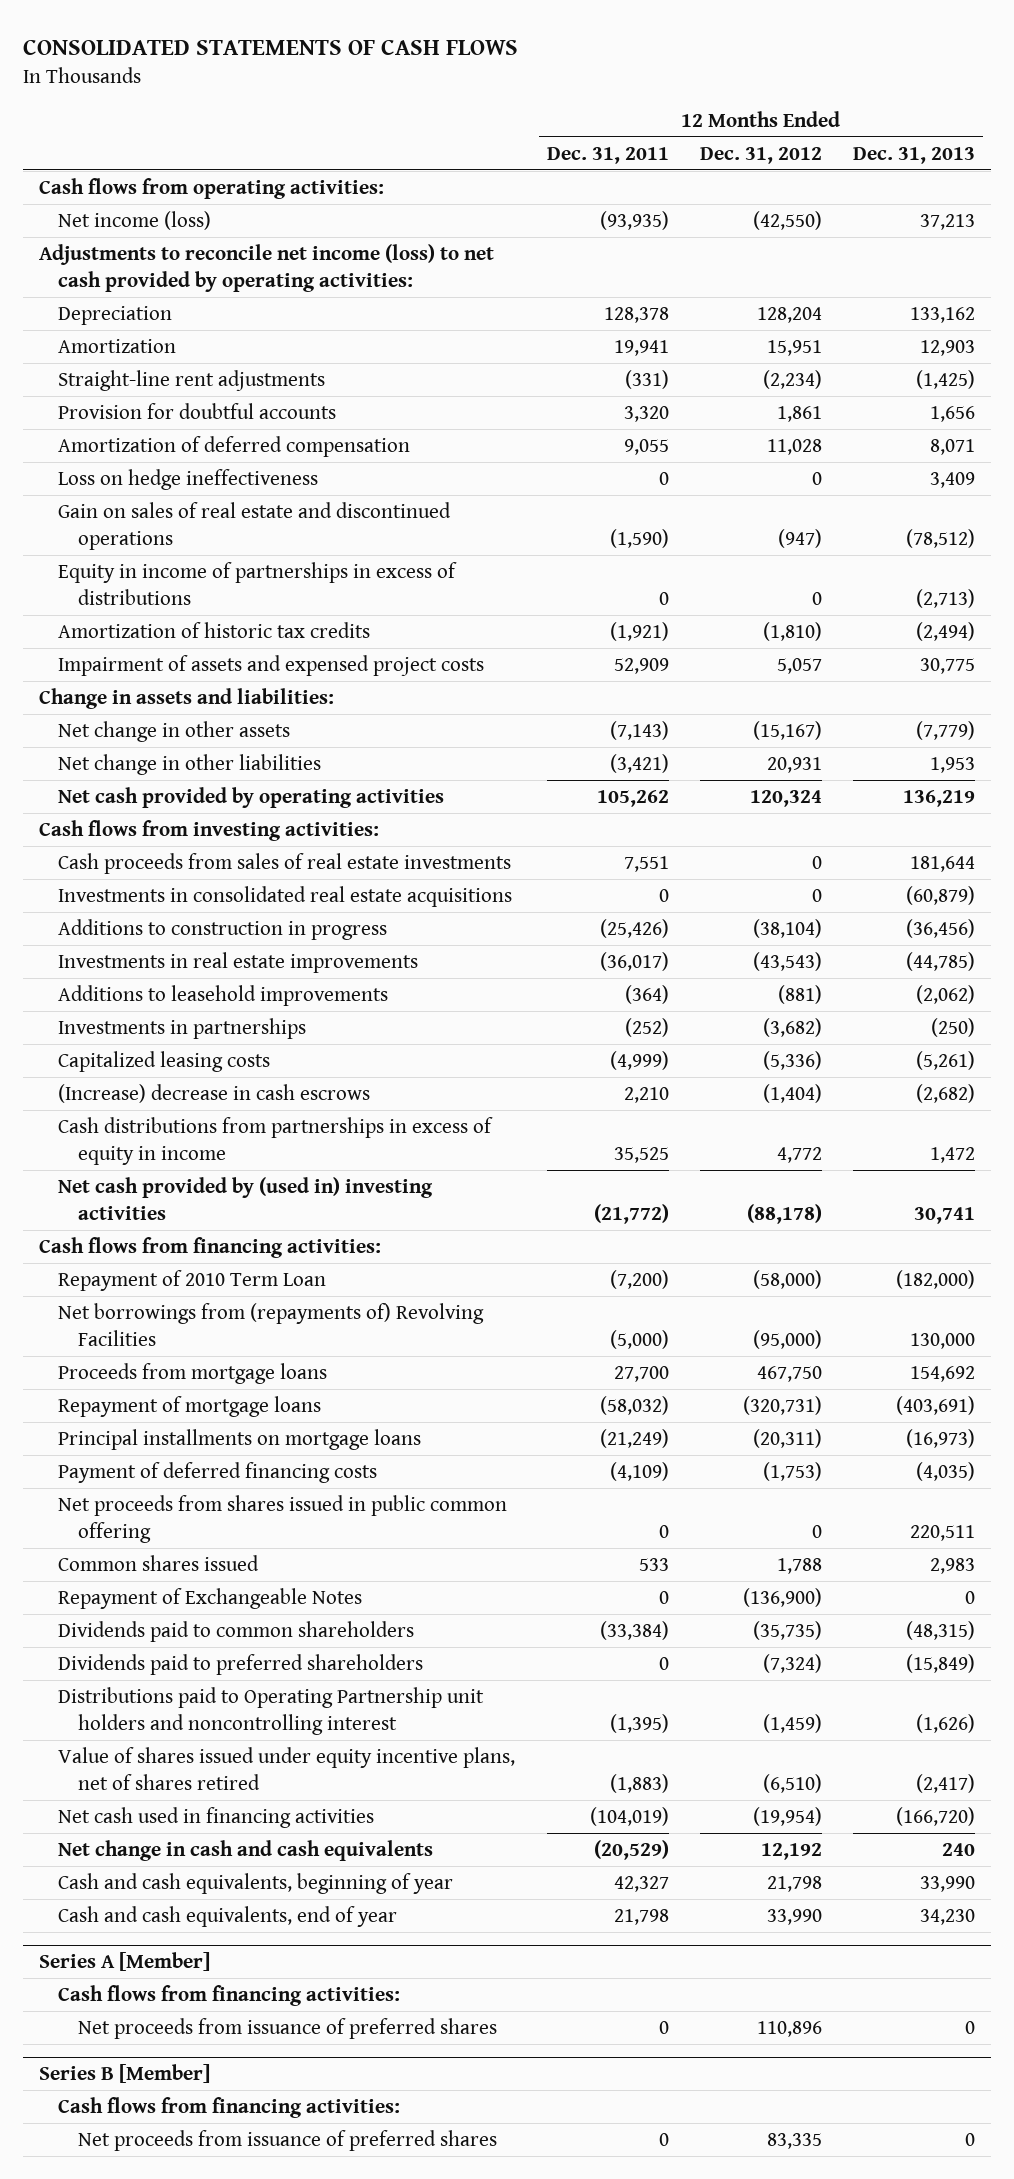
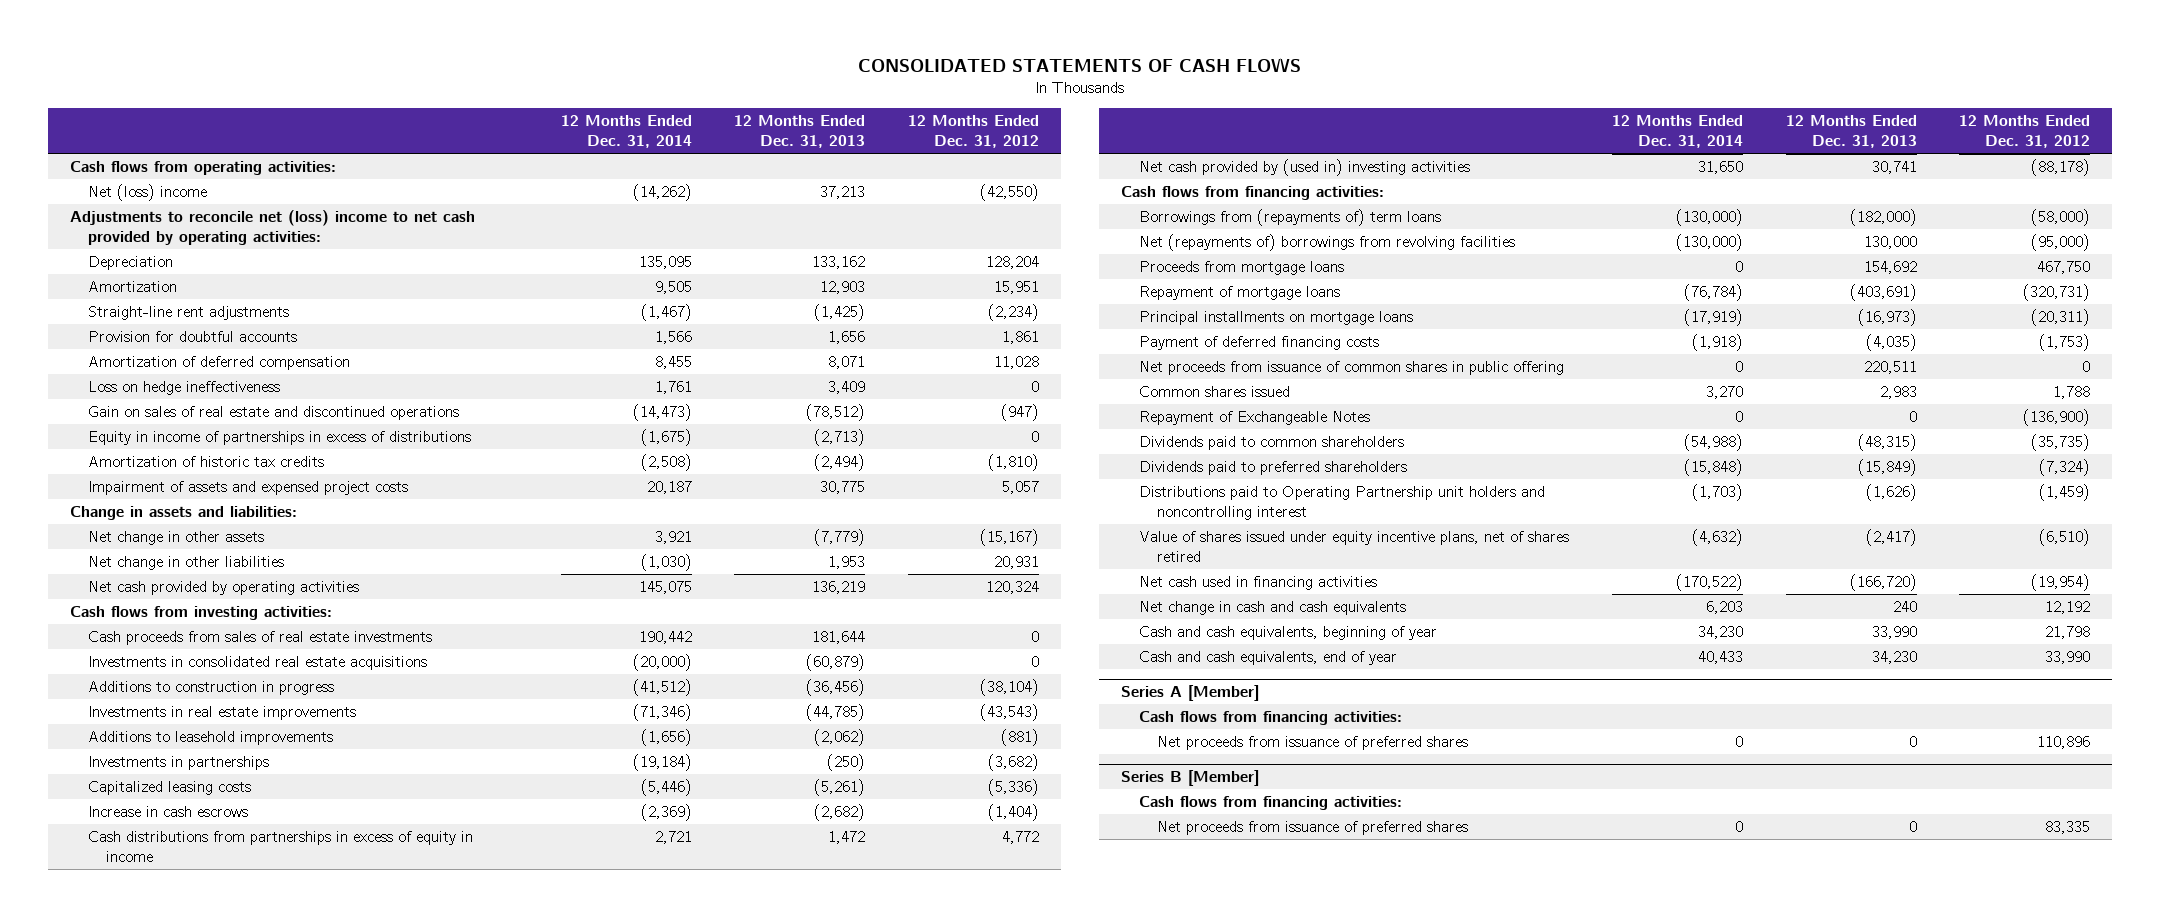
[546,146,669,164] Dec. 31, 2011 -> none
none -> [560,115,692,149] 12 Months Ended Dec. 31, 2014
[58,210,212,230] Net income (loss) -> [87,183,207,201] Net (loss) income
[38,243,494,292] Adjustments to reconcile net income (loss) to net cash provided by operating activities: -> [69,209,475,245] Adjustments to reconcile net (loss) income to net cash provided by operating activities:
[58,1083,371,1103] (Increase) decrease in cash escrows -> [87,805,248,817] Increase in cash escrows
[58,1269,327,1291] Repayment of 2010 Term Loan -> [1138,208,1441,226] Borrowings from (repayments of) term loans
[58,1302,485,1346] Net borrowings from (repayments of) Revolving Facilities -> [1138,233,1515,251] Net (repayments of) borrowings from revolving facilities
[58,1494,508,1543] Net proceeds from shares issued in public common offering -> [1138,360,1564,375] Net proceeds from issuance of common shares in public offering

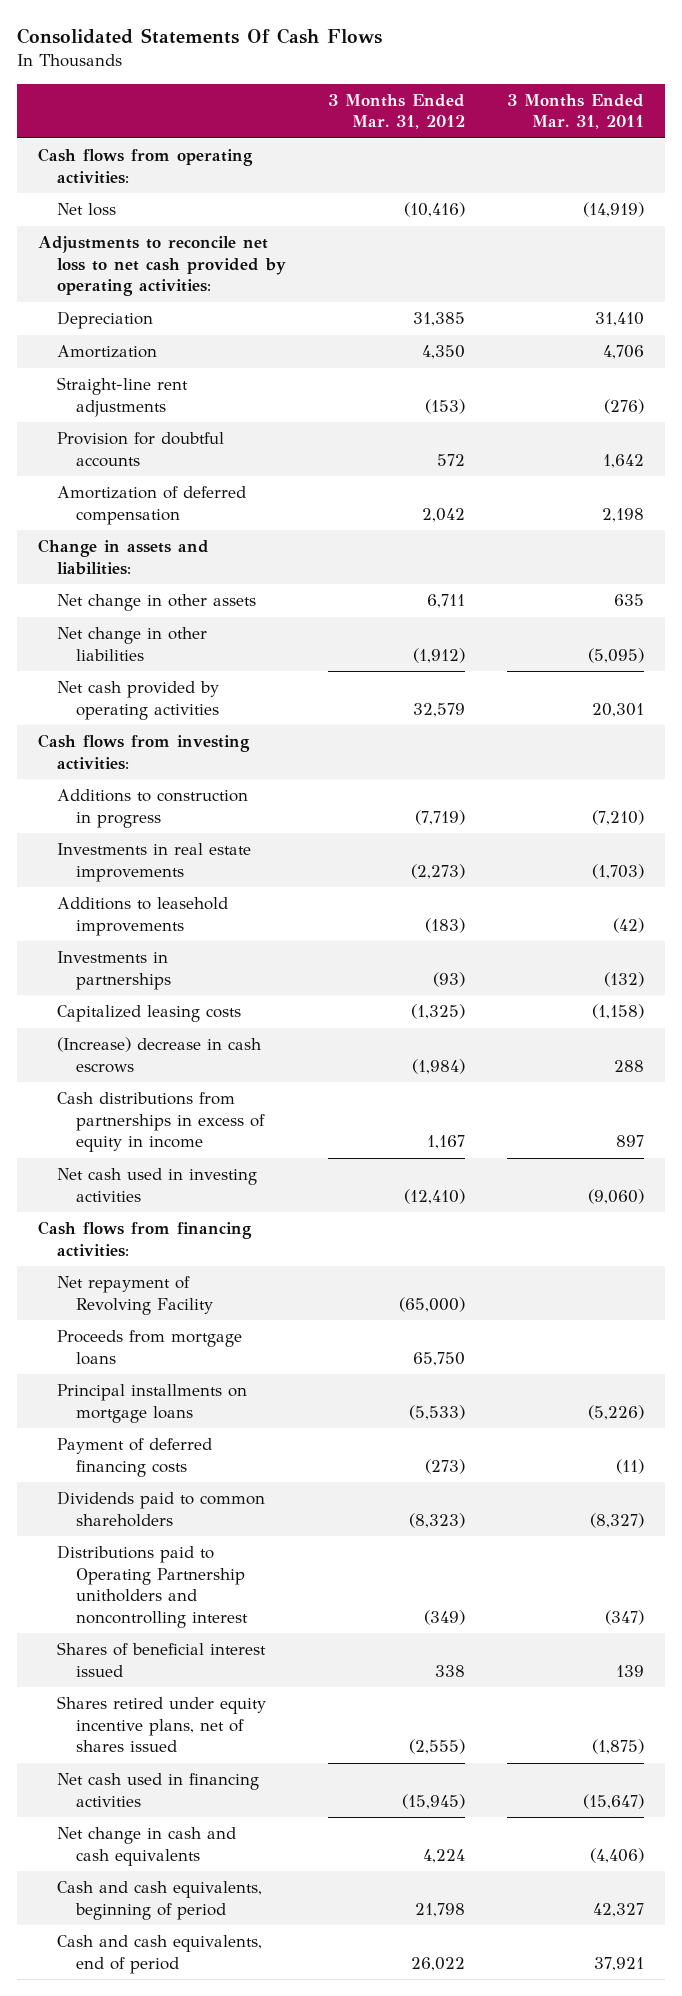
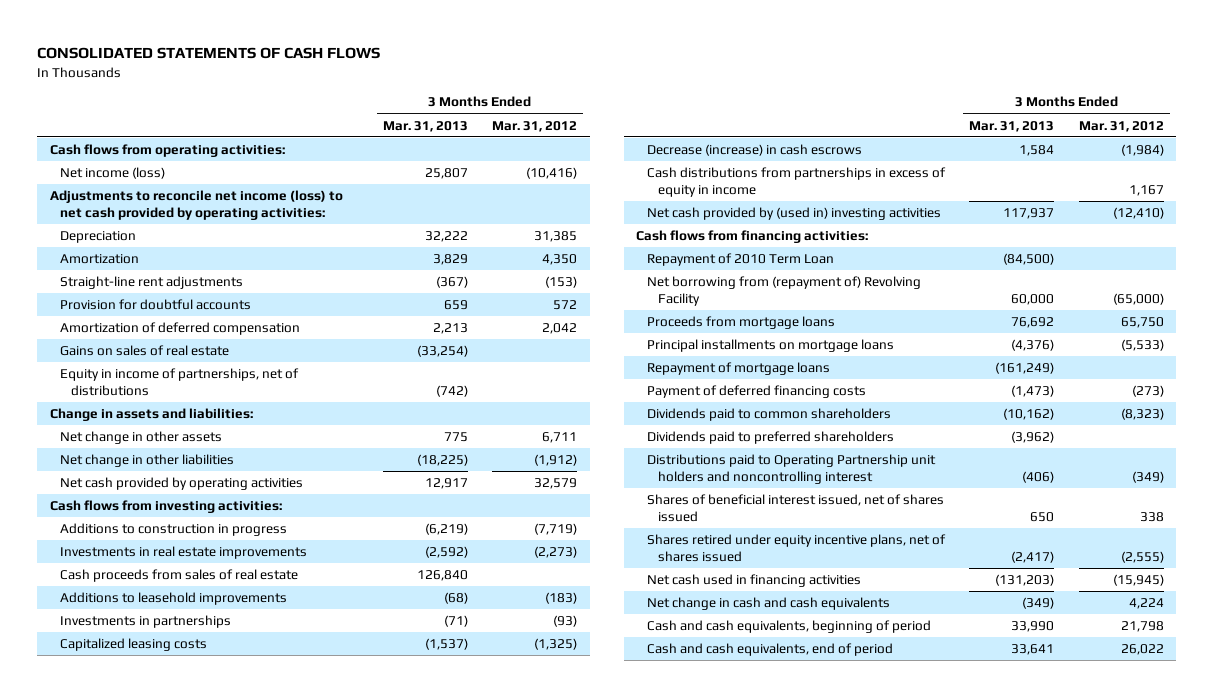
[16,28,382,45] Consolidated Statements Of Cash Flows -> [37,47,381,60] CONSOLIDATED STATEMENTS OF CASH FLOWS
[506,93,644,130] 3 Months Ended Mar. 31, 2011 -> none
none -> [382,120,468,132] Mar. 31, 2013
[56,203,116,217] Net loss -> [60,166,166,179] Net income (loss)
[37,236,286,297] Adjustments to reconcile net loss to net cash provided by operating activities: -> [49,189,343,221] Adjustments to reconcile net income (loss) to net cash provided by operating activities:
none -> [60,344,230,356] Gains on sales of real estate
none -> [60,367,300,397] Equity in income of partnerships, net of distributions
none -> [60,568,299,582] Cash proceeds from sales of real estate
[56,1037,261,1073] (Increase) decrease in cash escrows -> [646,143,862,156] Decrease (increase) in cash escrows
[56,1168,257,1202] Net cash used in investing activities -> [646,206,941,220] Net cash provided by (used in) investing activities
none -> [646,252,834,266] Repayment of 2010 Term Loan
[56,1276,213,1315] Net repayment of Revolving Facility -> [646,275,921,307] Net borrowing from (repayment of) Revolving Facility
none -> [646,361,830,375] Repayment of mortgage loans
none -> [646,430,894,444] Dividends paid to preferred shareholders
[56,1545,248,1628] Distributions paid to Operating Partnership unitholders and noncontrolling interest -> [646,453,936,485] Distributions paid to Operating Partnership unit holders and noncontrolling interest
[56,1642,266,1677] Shares of beneficial interest issued -> [646,493,944,523] Shares of beneficial interest issued, net of shares issued

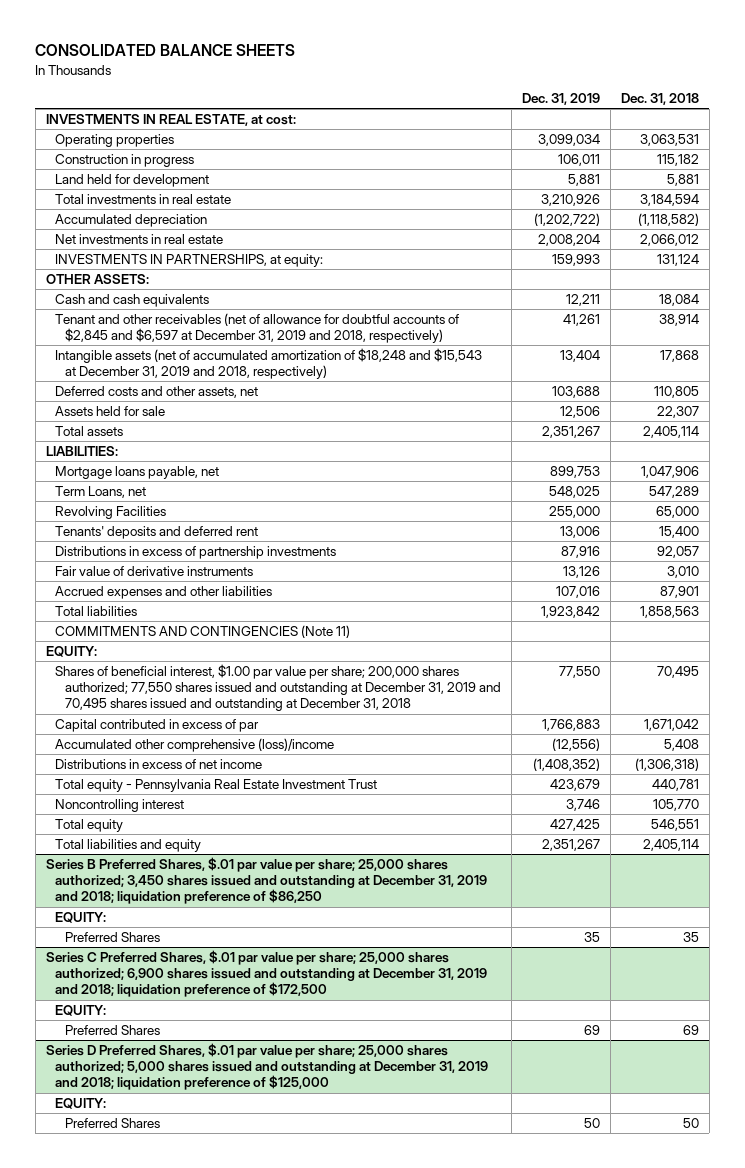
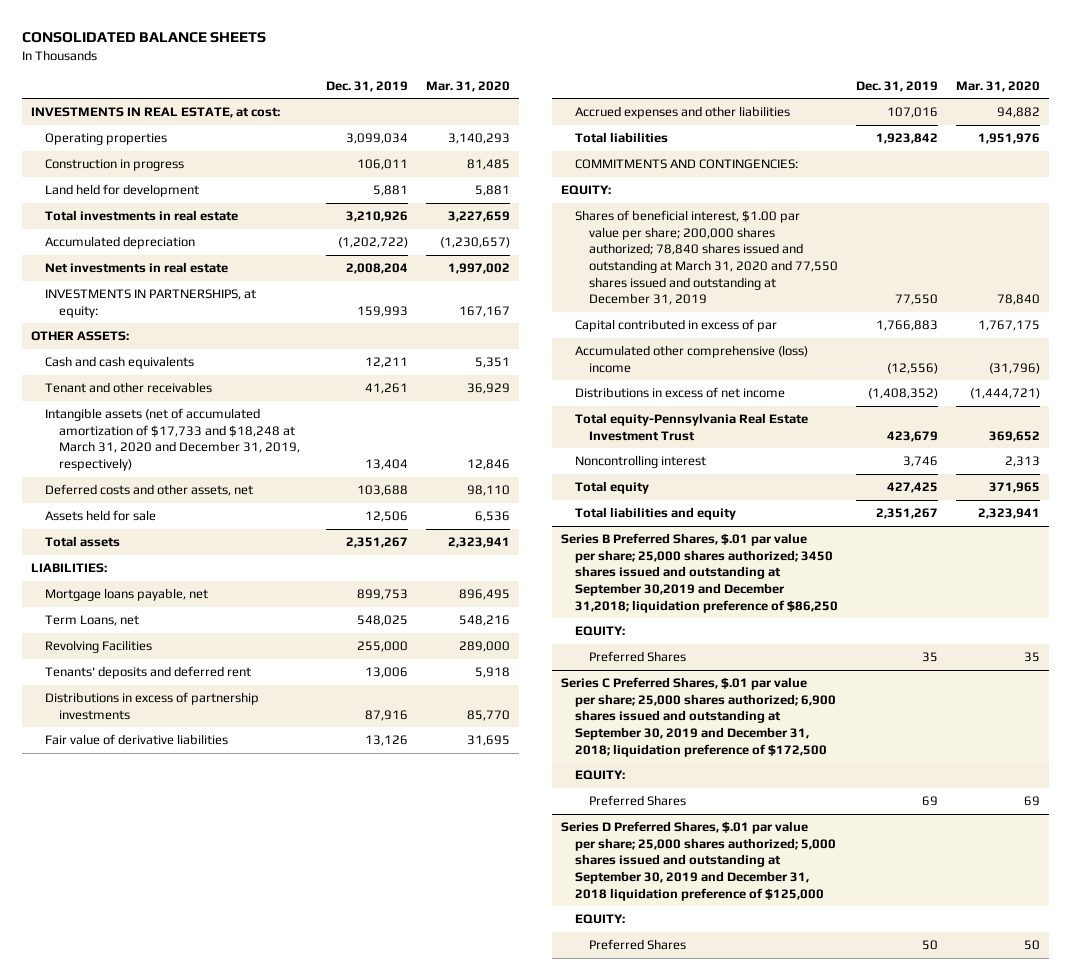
[620,93,699,106] Dec. 31, 2018 -> none
none -> [426,80,511,92] Mar. 31, 2020
[55,313,460,344] Tenant and other receivables (net of allowance for doubtful accounts of $2,845 and $6,597 at December 31, 2019 and 2018, respectively) -> [45,382,213,394] Tenant and other receivables
[55,348,483,380] Intangible assets (net of accumulated amortization of $18,248 and $15,543 at December 31, 2019 and 2018, respectively) -> [45,408,301,471] Intangible assets (net of accumulated amortization of $17,733 and $18,248 at March 31, 2020 and December 31, 2019, respectively)
[55,566,254,577] Fair value of derivative instruments -> [45,734,229,746] Fair value of derivative liabilities
[55,625,351,639] COMMITMENTS AND CONTINGENCIES (Note 11) -> [575,159,799,170] COMMITMENTS AND CONTINGENCIES:
[55,664,501,712] Shares of beneficial interest, $1.00 par value per share; 200,000 shares authorized; 77,550 shares issued and outstanding at December 31, 2019 and 70,495 shares issued and outstanding at December 31, 2018 -> [575,210,839,306] Shares of beneficial interest, $1.00 par value per share; 200,000 shares authorized; 78,840 shares issued and outstanding at March 31, 2020 and 77,550 shares issued and outstanding at December 31, 2019
[55,738,335,753] Accumulated other comprehensive (loss)/income -> [575,345,809,373] Accumulated other comprehensive (loss) income
[55,779,378,793] Total equity - Pennsylvania Real Estate Investment Trust -> [575,413,809,441] Total equity-Pennsylvania Real Estate Investment Trust
[45,857,488,905] Series B Preferred Shares, $.01 par value per share; 25,000 shares authorized; 3,450 shares issued and outstanding at December 31, 2019 and 2018; liquidation preference of $86,250 -> [560,533,839,613] Series B Preferred Shares, $.01 par value per share; 25,000 shares authorized; 3450 shares issued and outstanding at September 30,2019 and December 31,2018; liquidation preference of $86,250
[45,950,488,998] Series C Preferred Shares, $.01 par value per share; 25,000 shares authorized; 6,900 shares issued and outstanding at December 31, 2019 and 2018; liquidation preference of $172,500 -> [560,677,837,757] Series C Preferred Shares, $.01 par value per share; 25,000 shares authorized; 6,900 shares issued and outstanding at September 30, 2019 and December 31, 2018; liquidation preference of $172,500
[45,1043,489,1091] Series D Preferred Shares, $.01 par value per share; 25,000 shares authorized; 5,000 shares issued and outstanding at December 31, 2019 and 2018; liquidation preference of $125,000 -> [560,821,837,901] Series D Preferred Shares, $.01 par value per share; 25,000 shares authorized; 5,000 shares issued and outstanding at September 30, 2019 and December 31, 2018 liquidation preference of $125,000

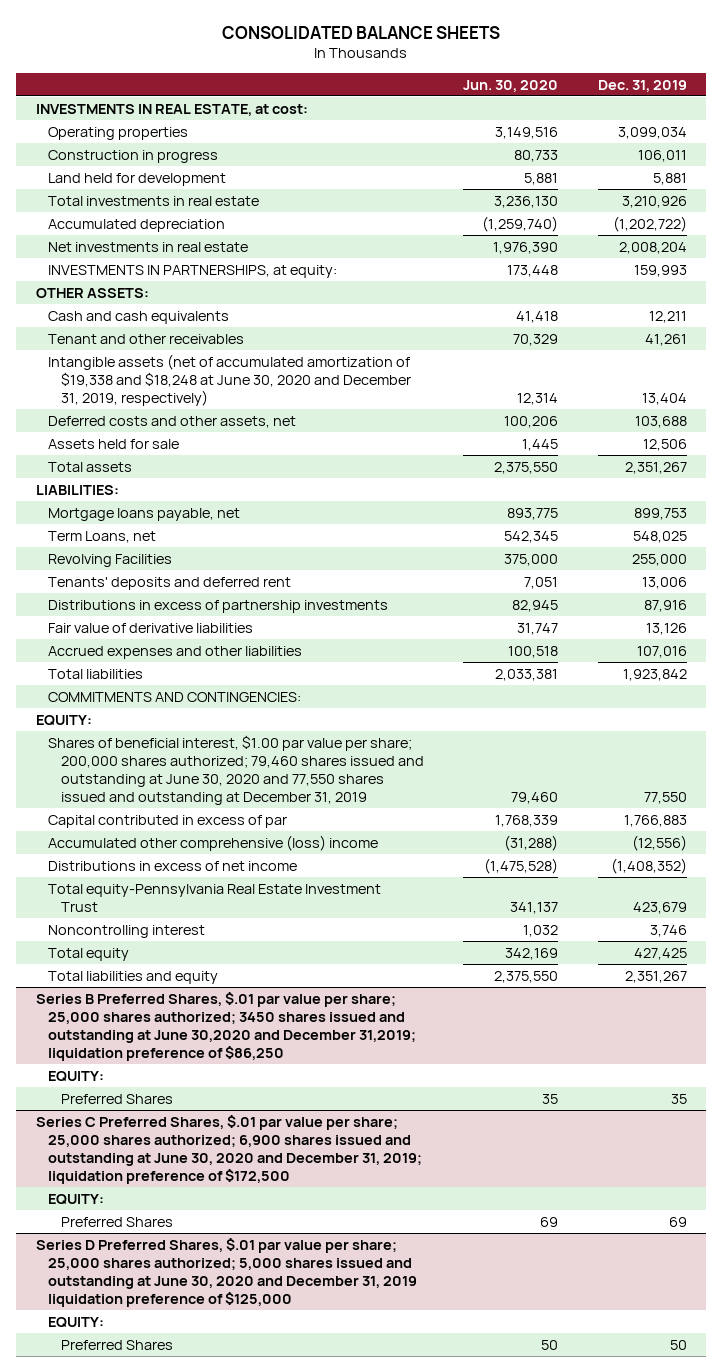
[426,80,511,92] Mar. 31, 2020 -> none
none -> [463,79,559,92] Jun. 30, 2020
[45,408,301,471] Intangible assets (net of accumulated amortization of $17,733 and $18,248 at March 31, 2020 and December 31, 2019, respectively) -> [48,353,412,406] Intangible assets (net of accumulated amortization of $19,338 and $18,248 at June 30, 2020 and December 31, 2019, respectively)
[575,210,839,306] Shares of beneficial interest, $1.00 par value per share; 200,000 shares authorized; 78,840 shares issued and outstanding at March 31, 2020 and 77,550 shares issued and outstanding at December 31, 2019 -> [48,734,425,805] Shares of beneficial interest, $1.00 par value per share; 200,000 shares authorized; 79,460 shares issued and outstanding at June 30, 2020 and 77,550 shares issued and outstanding at December 31, 2019
[560,533,839,613] Series B Preferred Shares, $.01 par value per share; 25,000 shares authorized; 3450 shares issued and outstanding at September 30,2019 and December 31,2018; liquidation preference of $86,250 -> [35,991,417,1061] Series B Preferred Shares, $.01 par value per share; 25,000 shares authorized; 3450 shares issued and outstanding at June 30,2020 and December 31,2019; liquidation preference of $86,250
[560,677,837,757] Series C Preferred Shares, $.01 par value per share; 25,000 shares authorized; 6,900 shares issued and outstanding at September 30, 2019 and December 31, 2018; liquidation preference of $172,500 -> [35,1114,423,1184] Series C Preferred Shares, $.01 par value per share; 25,000 shares authorized; 6,900 shares issued and outstanding at June 30, 2020 and December 31, 2019; liquidation preference of $172,500
[560,821,837,901] Series D Preferred Shares, $.01 par value per share; 25,000 shares authorized; 5,000 shares issued and outstanding at September 30, 2019 and December 31, 2018 liquidation preference of $125,000 -> [35,1237,418,1307] Series D Preferred Shares, $.01 par value per share; 25,000 shares authorized; 5,000 shares issued and outstanding at June 30, 2020 and December 31, 2019 liquidation preference of $125,000

